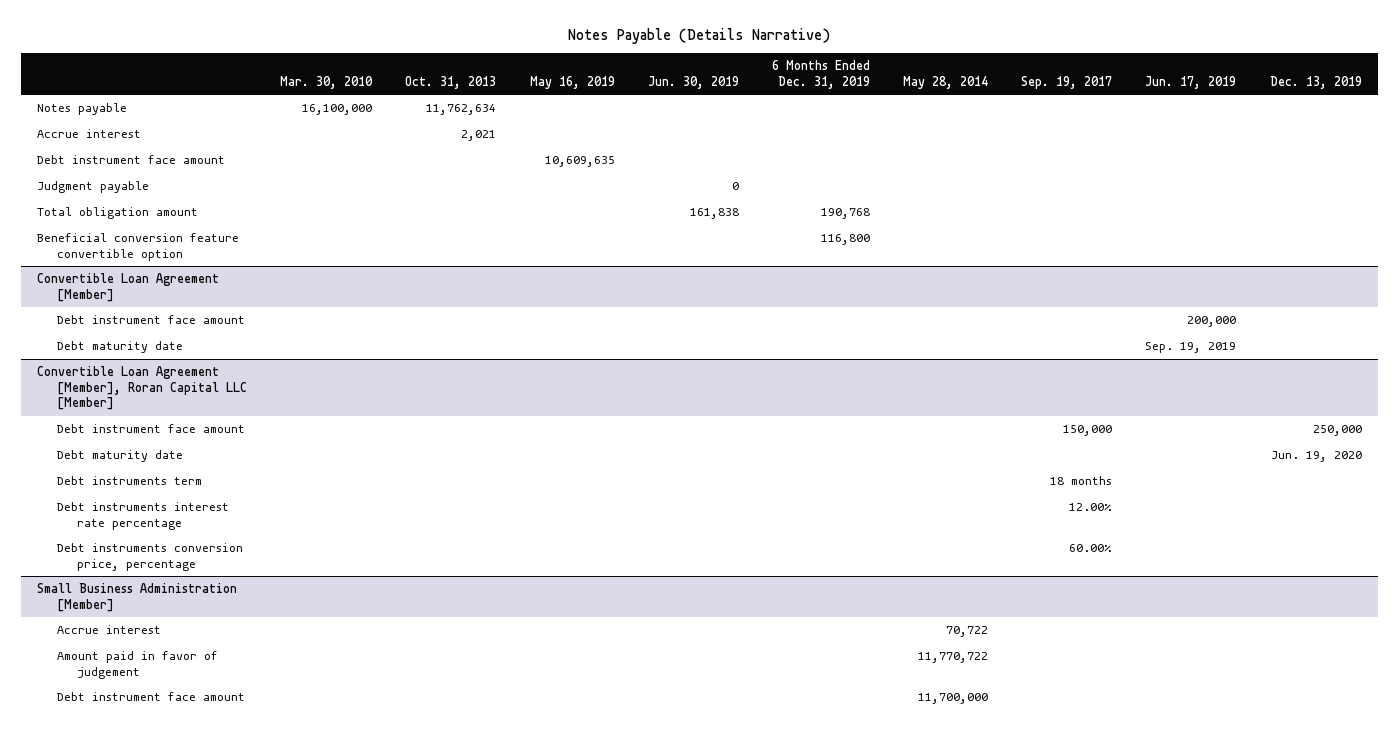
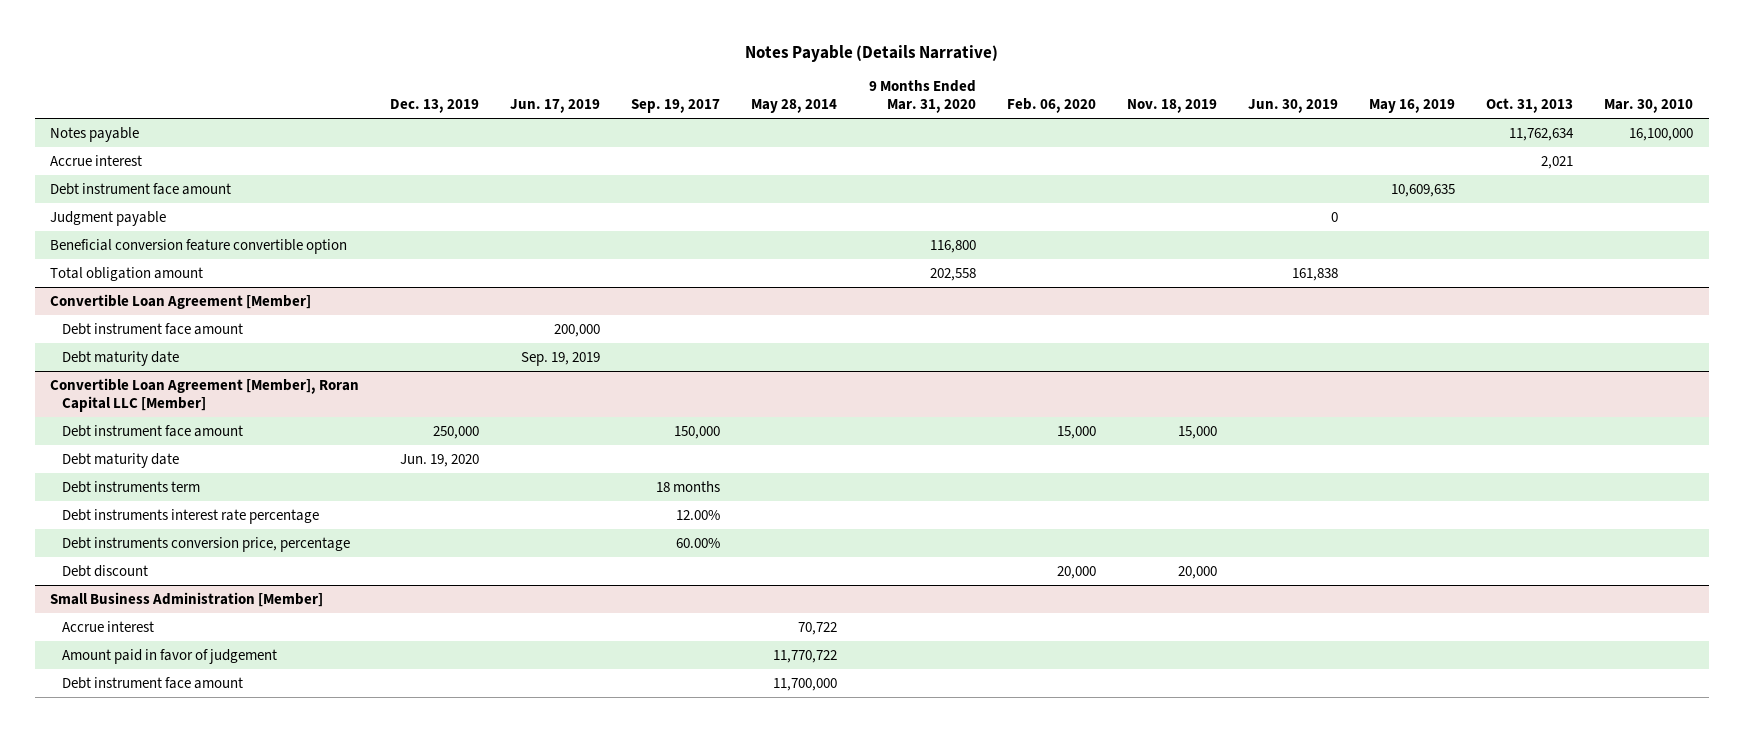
[771,60,870,89] 6 Months Ended Dec. 31, 2019 -> none
none -> [868,80,976,113] 9 Months Ended Mar. 31, 2020
none -> [1006,97,1096,113] Feb. 06, 2020
none -> [1126,98,1217,113] Nov. 18, 2019
[37,207,199,220] Total obligation amount -> [50,267,204,282] Total obligation amount
none -> [62,565,149,578] Debt discount

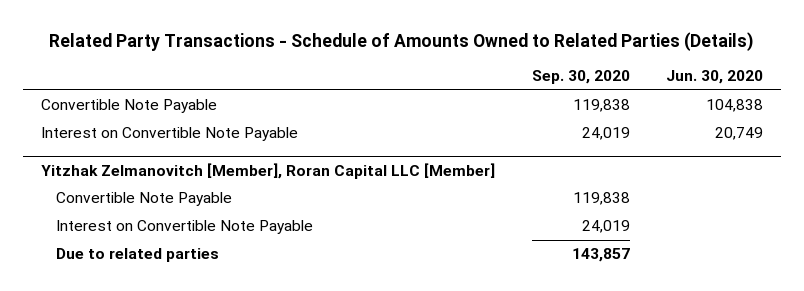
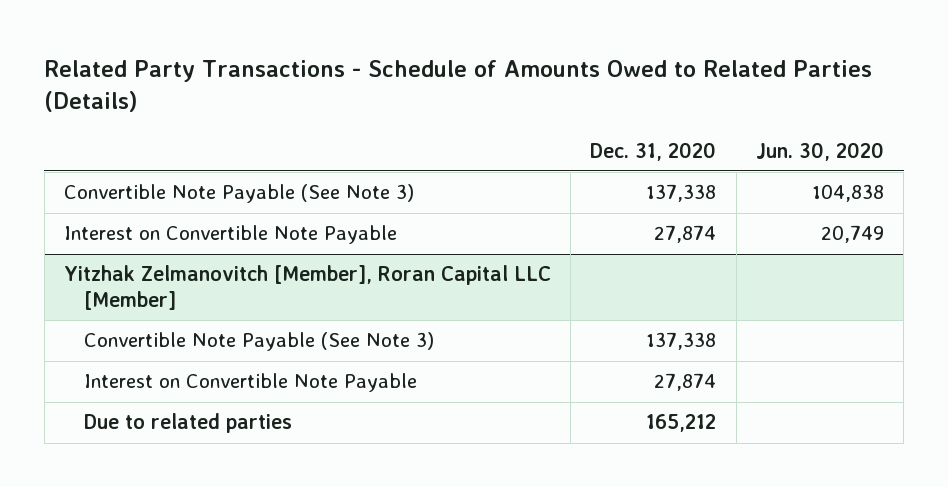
[49,31,755,51] Related Party Transactions - Schedule of Amounts Owned to Related Parties (Details) -> [44,59,873,113] Related Party Transactions - Schedule of Amounts Owed to Related Parties (Details)
[531,70,630,85] Sep. 30, 2020 -> none
none -> [590,141,717,161] Dec. 31, 2020
[41,99,218,114] Convertible Note Payable -> [63,184,414,204] Convertible Note Payable (See Note 3)
[56,192,233,207] Convertible Note Payable -> [83,332,434,352] Convertible Note Payable (See Note 3)

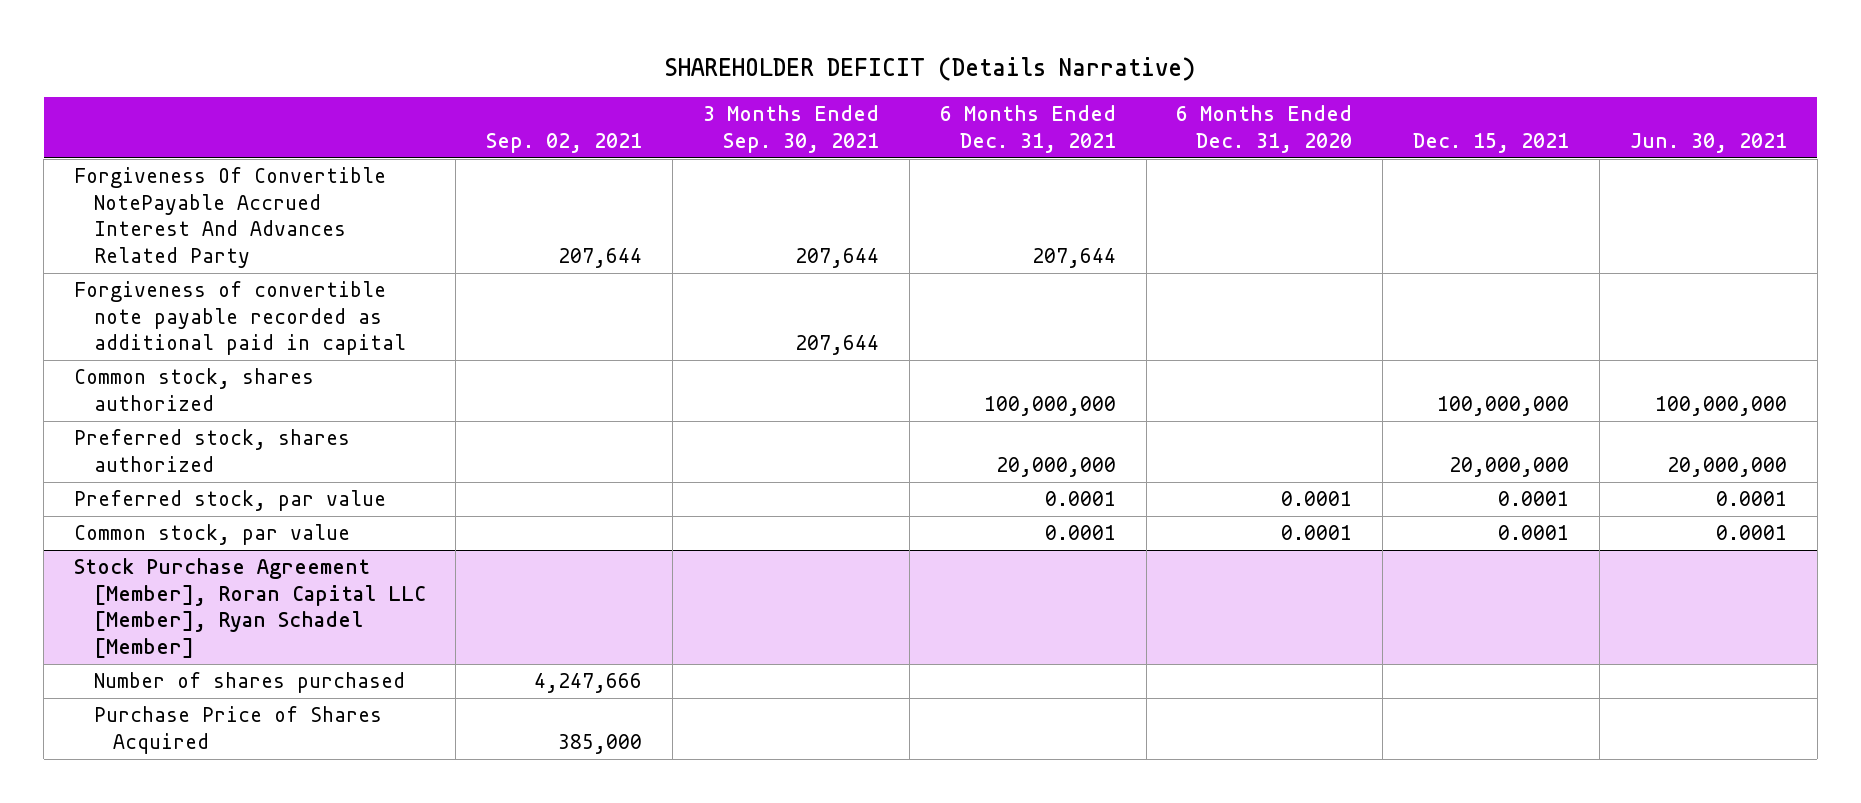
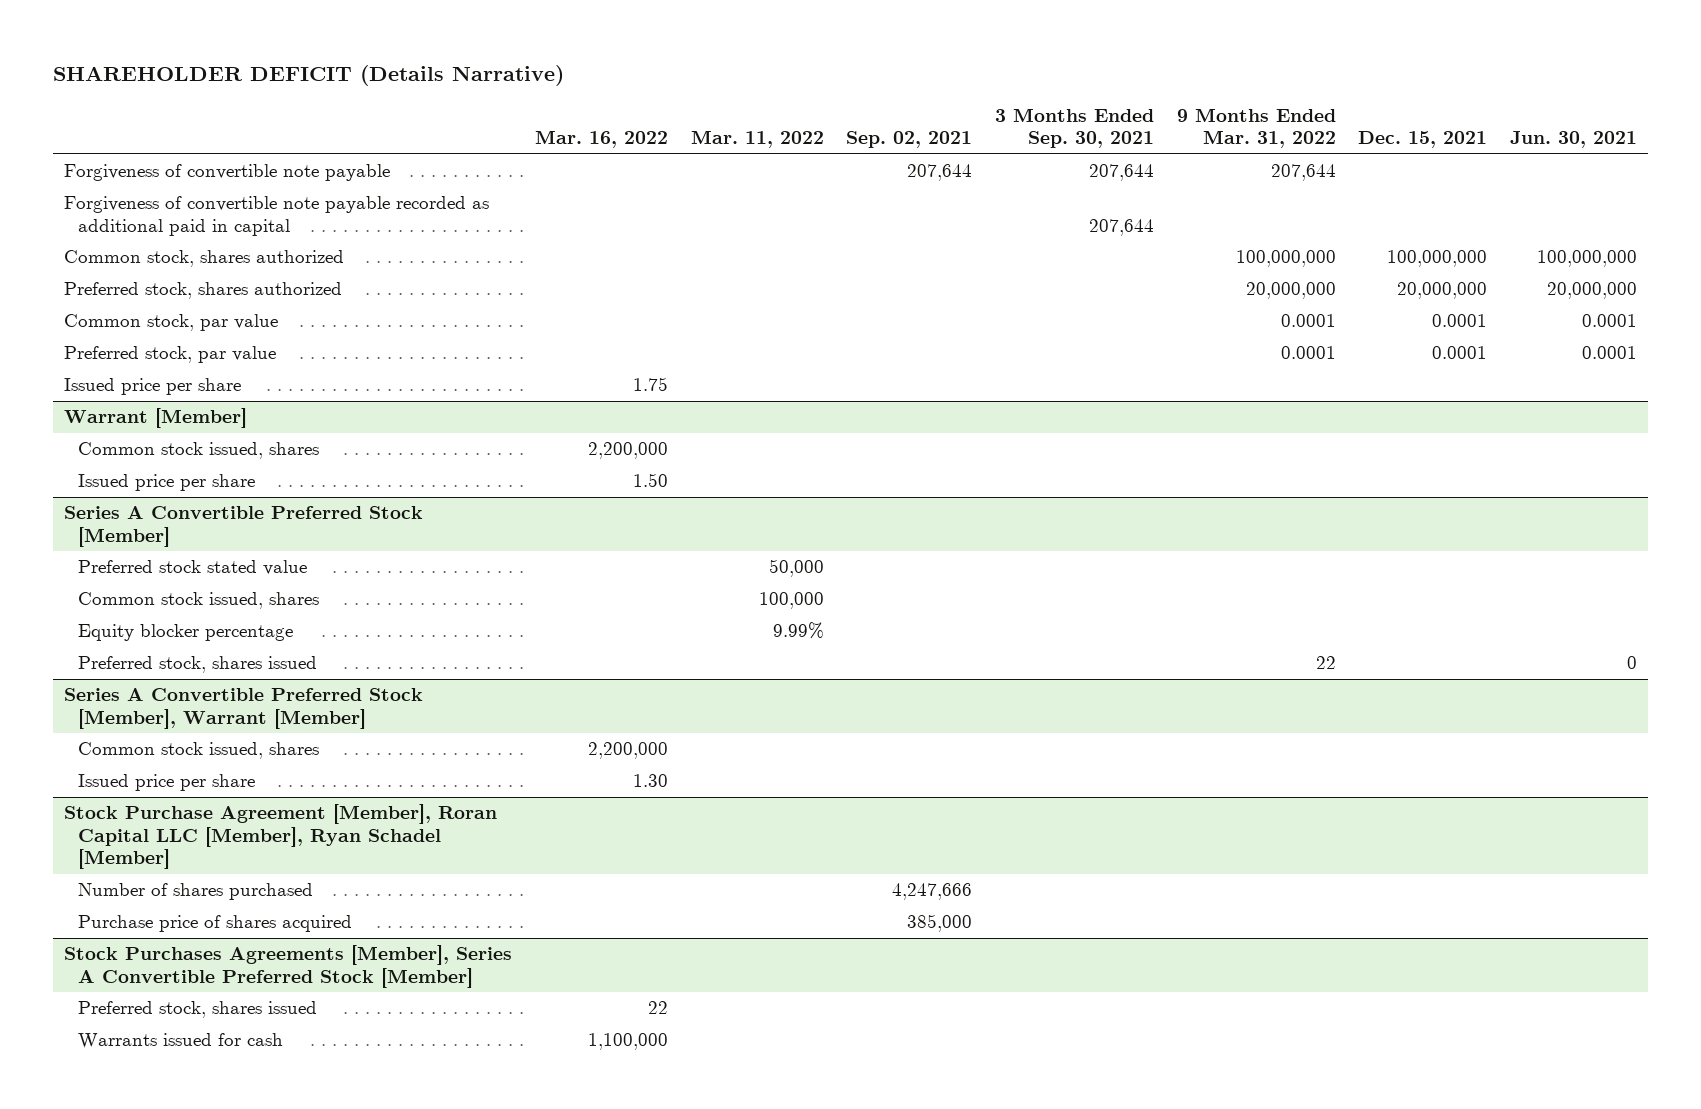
[939,105,1116,153] 6 Months Ended Dec. 31, 2021 -> none
[1176,105,1353,153] 6 Months Ended Dec. 31, 2020 -> none
none -> [535,130,669,149] Mar. 16, 2022
none -> [690,130,824,149] Mar. 11, 2022
none -> [1176,107,1336,149] 9 Months Ended Mar. 31, 2022
[74,167,387,268] Forgiveness Of Convertible NotePayable Accrued Interest And Advances Related Party -> [64,164,391,182] Forgiveness of convertible note payable
[74,490,387,512] Preferred stock, par value -> [64,346,277,364] Preferred stock, par value
none -> [64,378,242,396] Issued price per share
none -> [64,408,248,429] Warrant [Member]
none -> [78,442,320,460] Common stock issued, shares
none -> [78,474,256,492] Issued price per share
none -> [64,506,424,547] Series A Convertible Preferred Stock [Member]
none -> [78,560,308,576] Preferred stock stated value
none -> [78,592,320,610] Common stock issued, shares
none -> [78,624,294,642] Equity blocker percentage
none -> [78,656,318,674] Preferred stock, shares issued
none -> [64,688,424,729] Series A Convertible Preferred Stock [Member], Warrant [Member]
none -> [78,742,320,760] Common stock issued, shares
none -> [78,774,256,792] Issued price per share
[93,706,382,754] Purchase Price of Shares Acquired -> [78,915,353,933] Purchase price of shares acquired
none -> [64,945,513,988] Stock Purchases Agreements [Member], Series A Convertible Preferred Stock [Member]
none -> [78,1001,318,1019] Preferred stock, shares issued
none -> [78,1033,284,1050] Warrants issued for cash

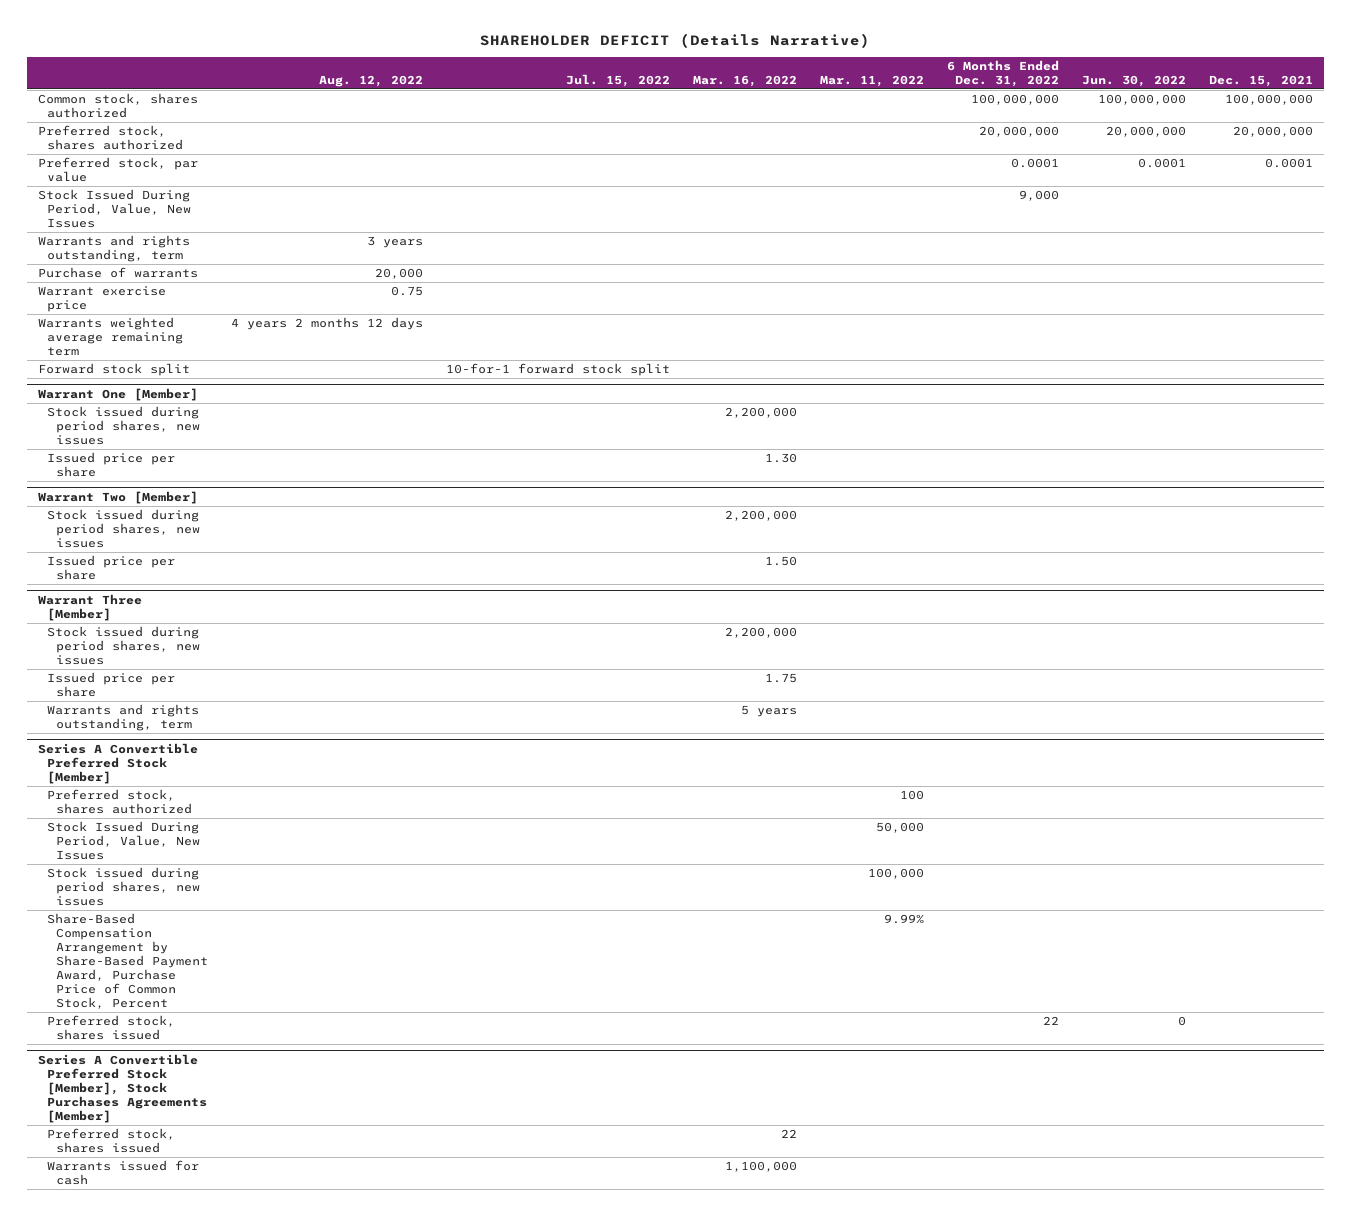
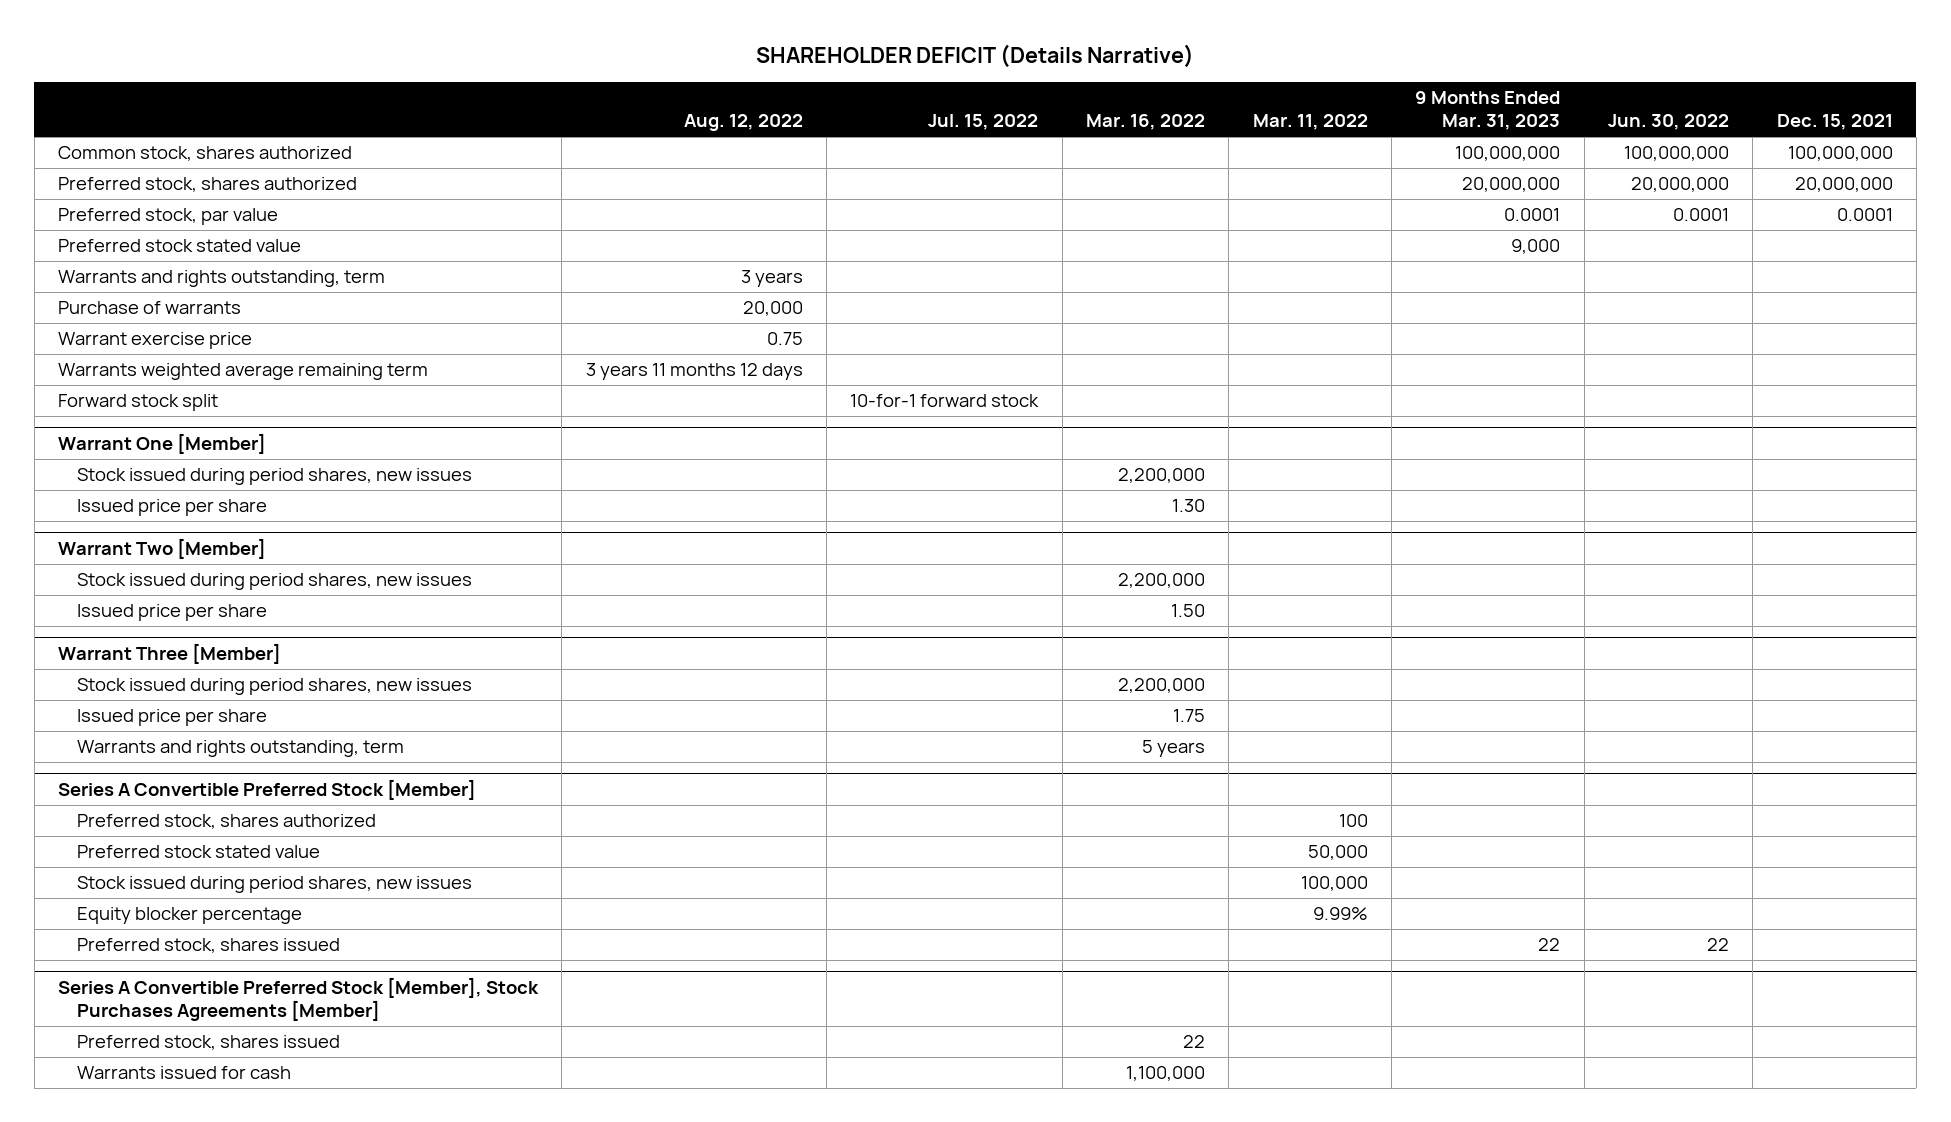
[946,59,1059,87] 6 Months Ended Dec. 31, 2022 -> none
none -> [1415,90,1561,131] 9 Months Ended Mar. 31, 2023
[38,189,192,229] Stock Issued During Period, Value, New Issues -> [58,239,302,253] Preferred stock stated value
[231,317,424,331] 4 years 2 months 12 days -> [585,363,803,381] 3 years 11 months 12 days
[446,363,671,377] 10-for-1 forward stock split -> [850,394,1040,408] 10-for-1 forward stock
[47,821,201,861] Stock Issued During Period, Value, New Issues -> [76,845,320,859] Preferred stock stated value
[47,913,209,1010] Share-Based Compensation Arrangement by Share-Based Payment Award, Purchase Price of Common Stock, Percent -> [76,907,302,925] Equity blocker percentage
[1177,1016,1186,1027] 0 -> [1706,938,1729,952] 22

